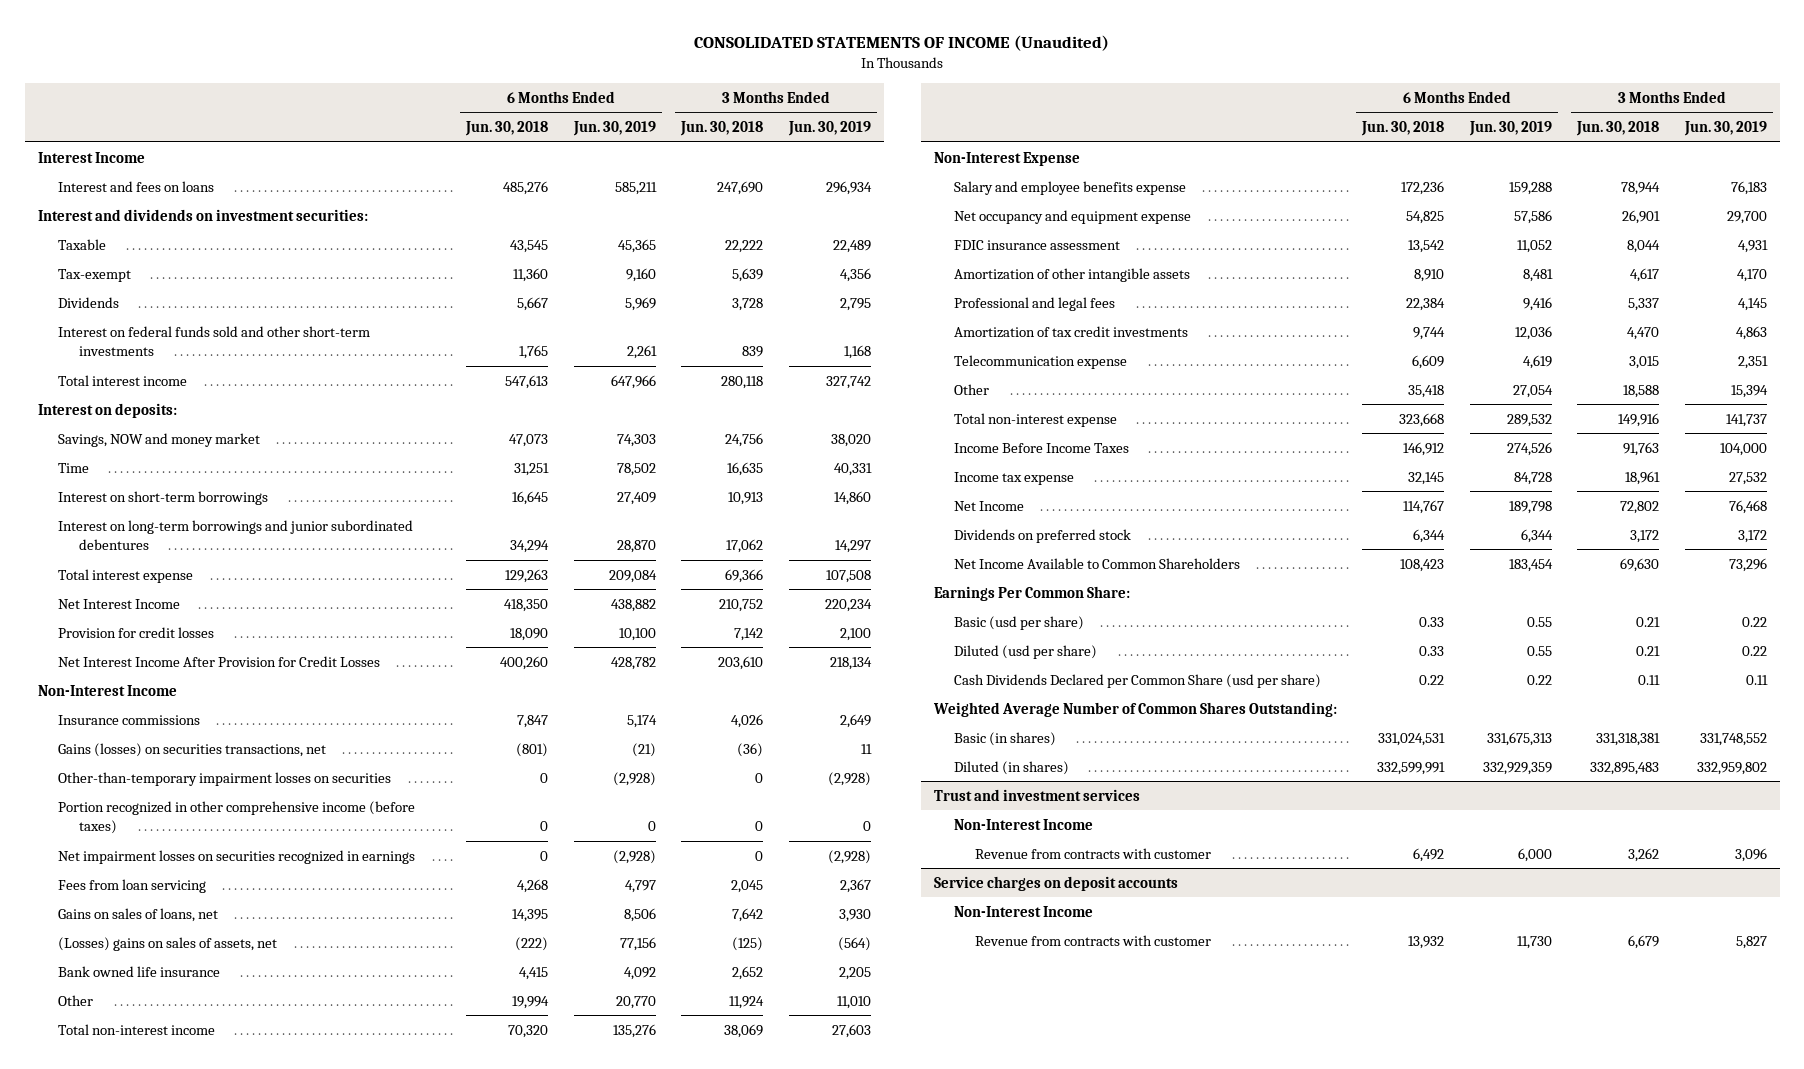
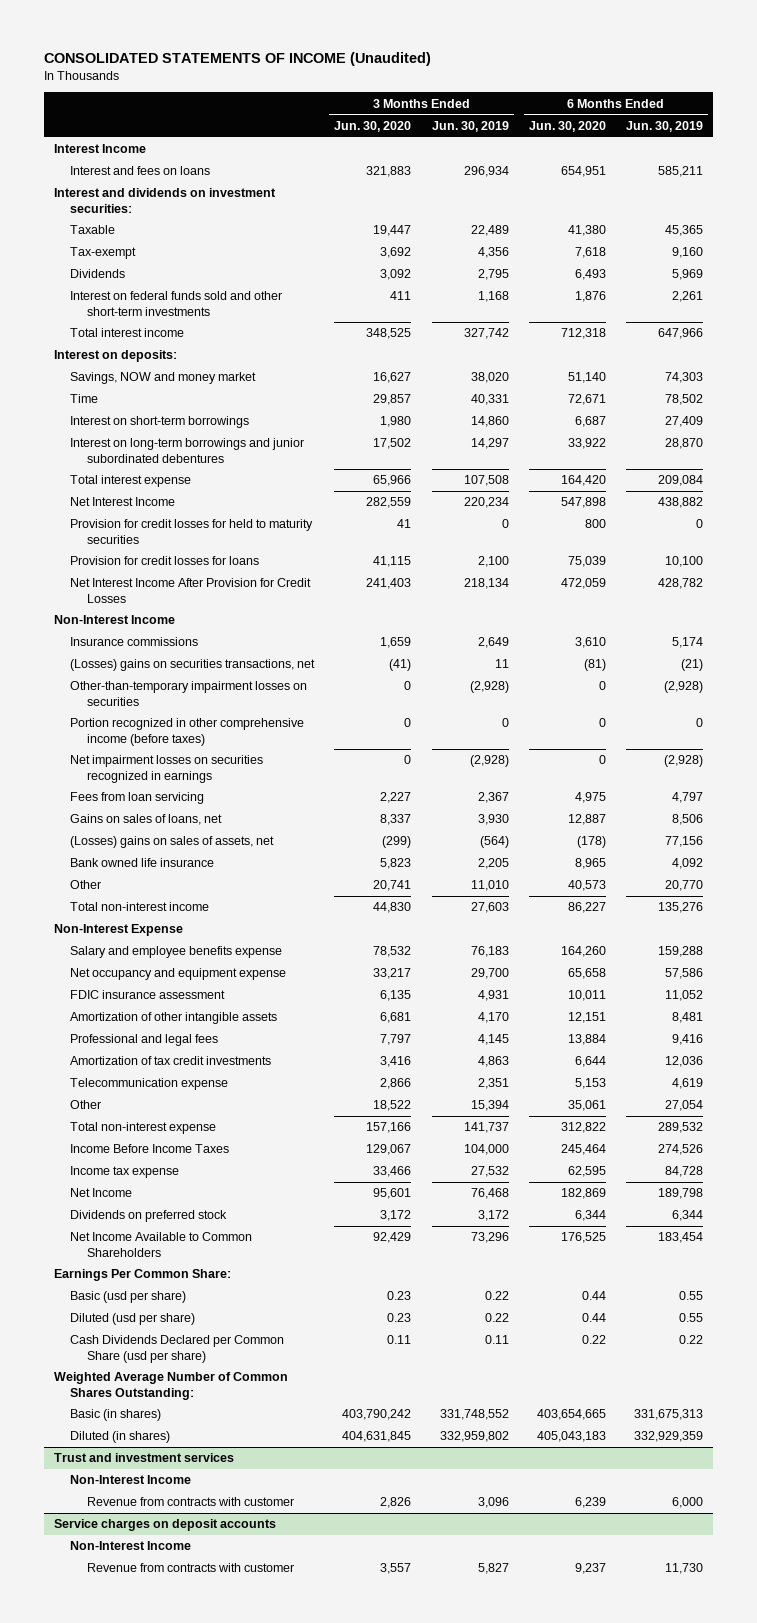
[465,120,549,136] Jun. 30, 2018 -> none
[680,120,764,136] Jun. 30, 2018 -> none
none -> [334,121,412,133] Jun. 30, 2020
none -> [528,121,606,133] Jun. 30, 2020
none -> [70,519,314,544] Provision for credit losses for held to maturity securities
[58,626,215,638] Provision for credit losses -> [70,556,260,566] Provision for credit losses for loans
[58,742,327,757] Gains (losses) on securities transactions, net -> [70,659,316,672] (Losses) gains on securities transactions, net

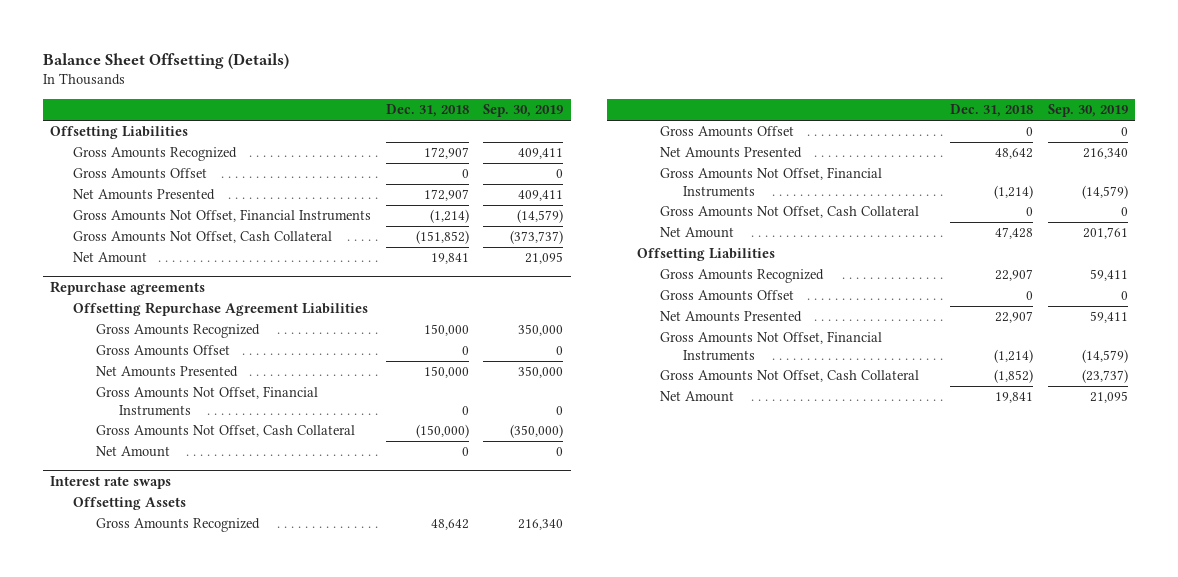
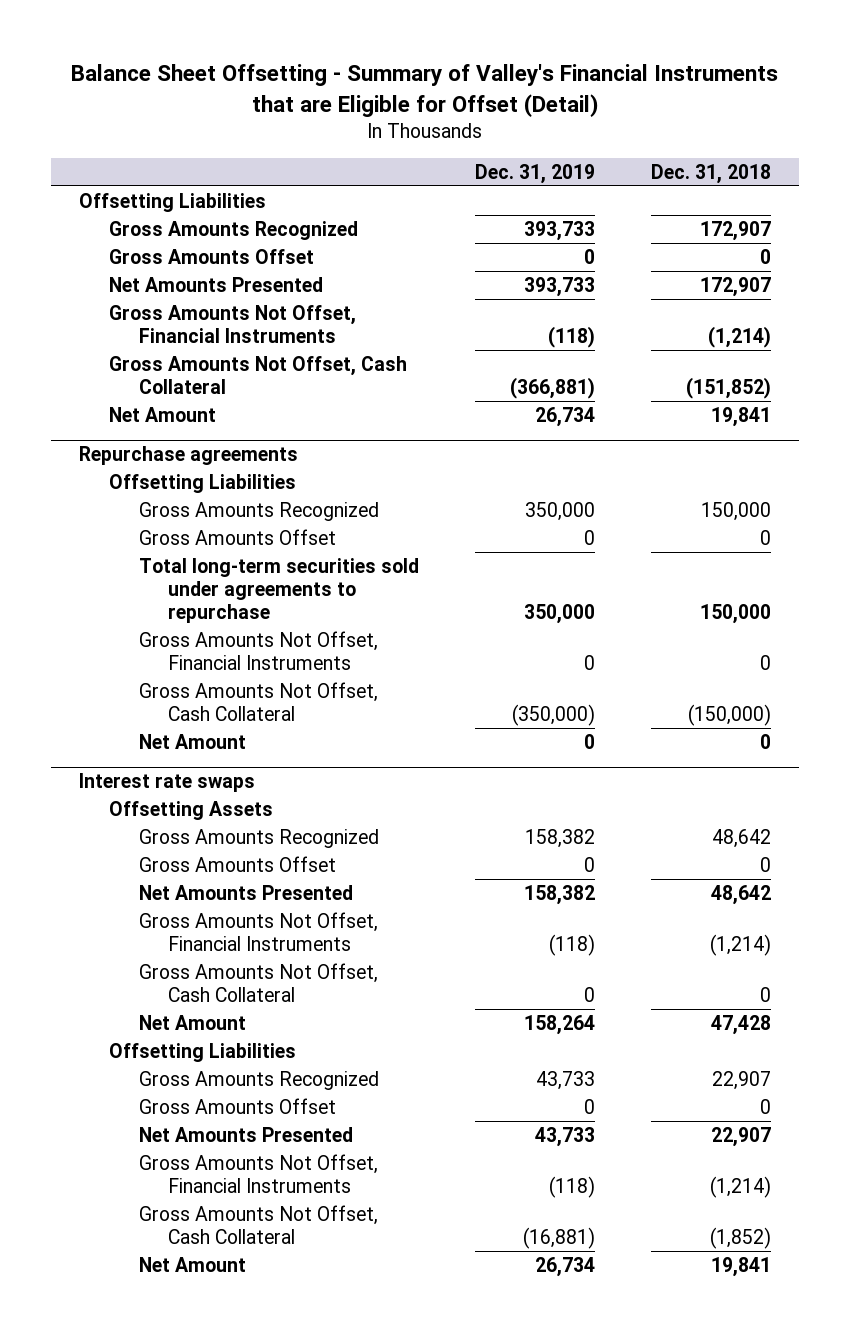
[42,52,289,69] Balance Sheet Offsetting (Details) -> [71,64,779,117] Balance Sheet Offsetting - Summary of Valley's Financial Instruments that are Eligible for Offset (Detail)
[483,104,564,118] Sep. 30, 2019 -> none
none -> [474,163,595,184] Dec. 31, 2019
[72,302,368,317] Offsetting Repurchase Agreement Liabilities -> [108,473,296,493] Offsetting Liabilities
[95,366,238,378] Net Amounts Presented -> [138,557,419,624] Total long-term securities sold under agreements to repurchase

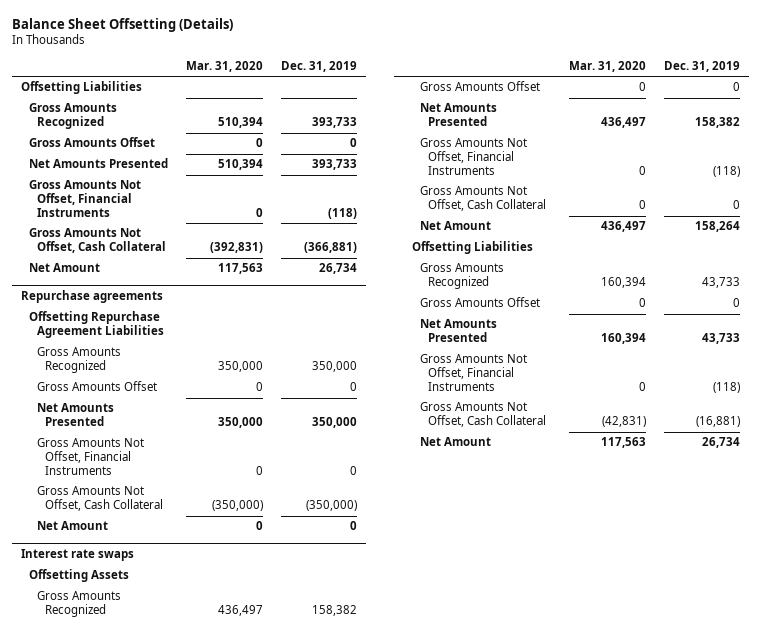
[71,64,779,117] Balance Sheet Offsetting - Summary of Valley's Financial Instruments that are Eligible for Offset (Detail) -> [11,18,233,33] Balance Sheet Offsetting (Details)
[651,163,772,184] Dec. 31, 2018 -> none
none -> [185,61,263,73] Mar. 31, 2020
[108,473,296,493] Offsetting Liabilities -> [28,311,164,339] Offsetting Repurchase Agreement Liabilities
[138,557,419,624] Total long-term securities sold under agreements to repurchase -> [36,403,114,427] Net Amounts Presented

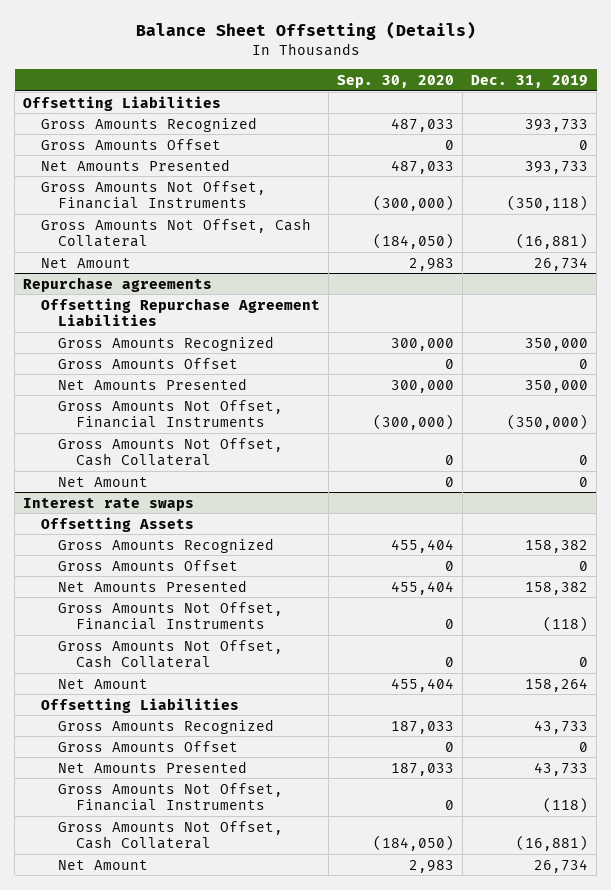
[185,61,263,73] Mar. 31, 2020 -> none
none -> [337,74,455,88] Sep. 30, 2020
[328,208,358,220] (118) -> [507,195,589,212] (350,118)
[304,242,358,254] (366,881) -> [516,233,589,250] (16,881)
[350,466,358,476] 0 -> [507,414,589,431] (350,000)
[306,500,358,512] (350,000) -> [579,455,589,466] 0

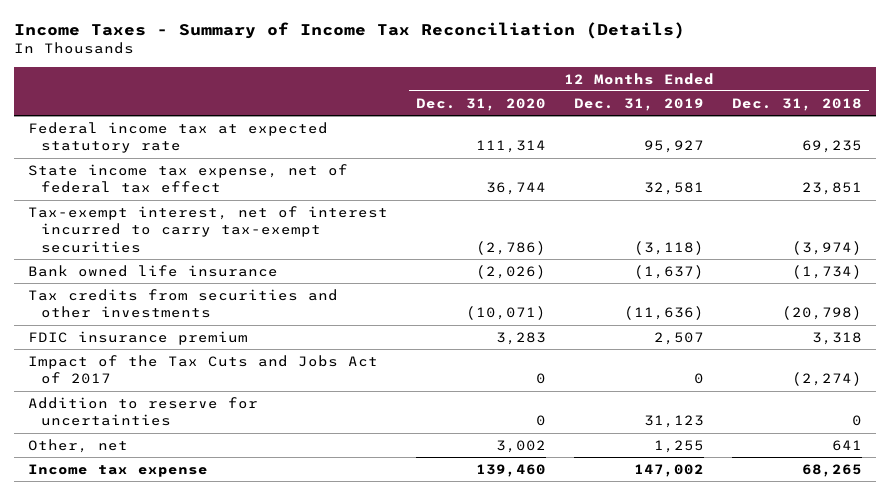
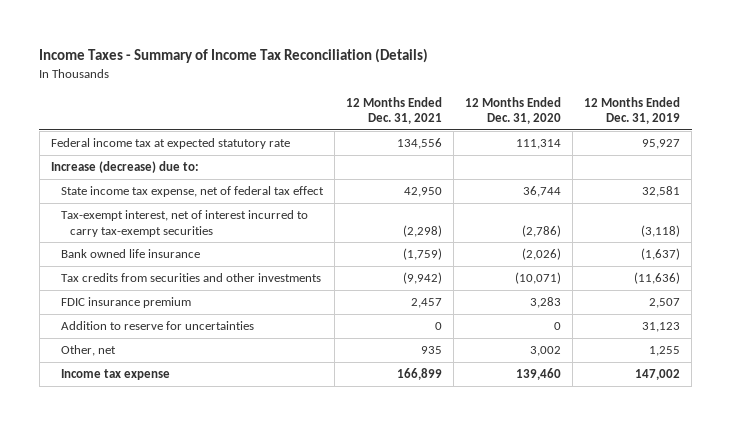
[732,97,863,111] Dec. 31, 2018 -> none
none -> [345,96,442,125] 12 Months Ended Dec. 31, 2021
none -> [50,161,199,174] Increase (decrease) due to:
[27,354,378,385] Impact of the Tax Cuts and Jobs Act of 2017 -> none

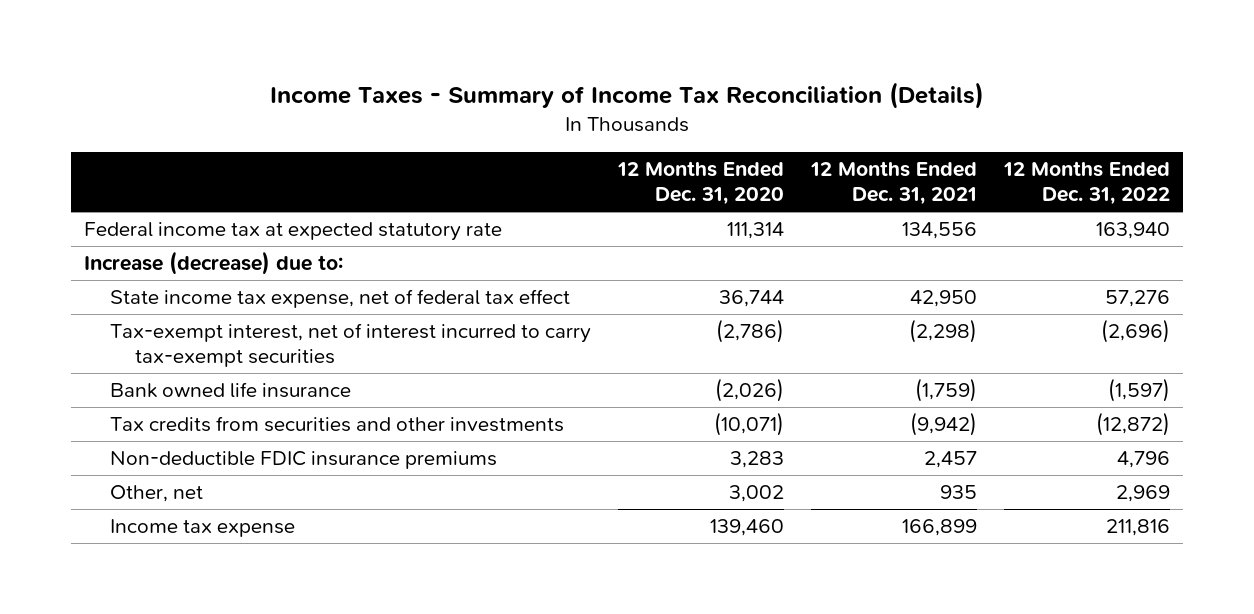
[584,96,681,125] 12 Months Ended Dec. 31, 2019 -> none
none -> [1002,160,1170,206] 12 Months Ended Dec. 31, 2022
[60,321,254,331] Addition to reserve for uncertainties -> none
[60,297,191,309] FDIC insurance premium -> [109,450,497,469] Non-deductible FDIC insurance premiums

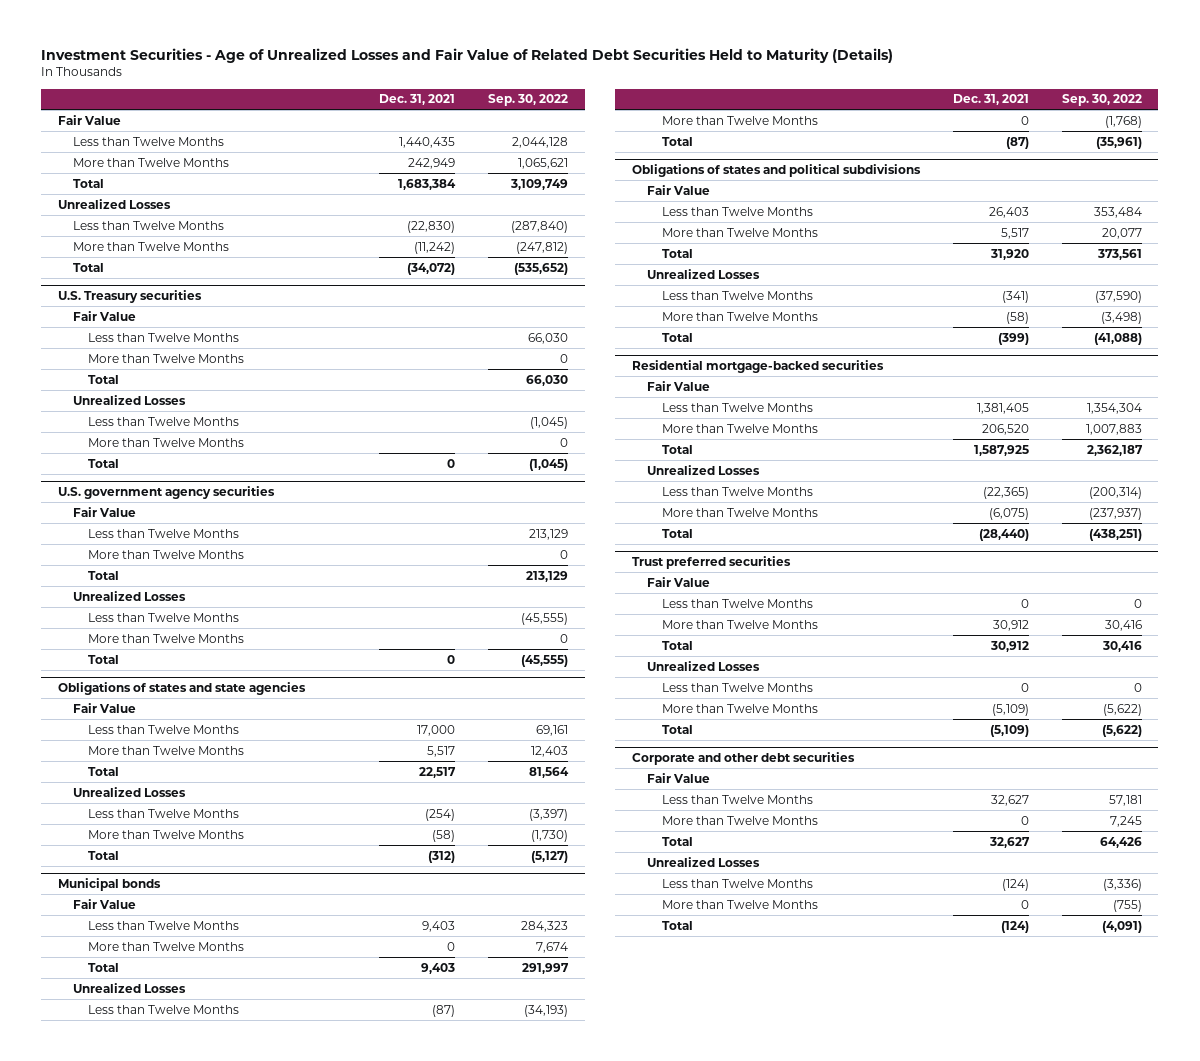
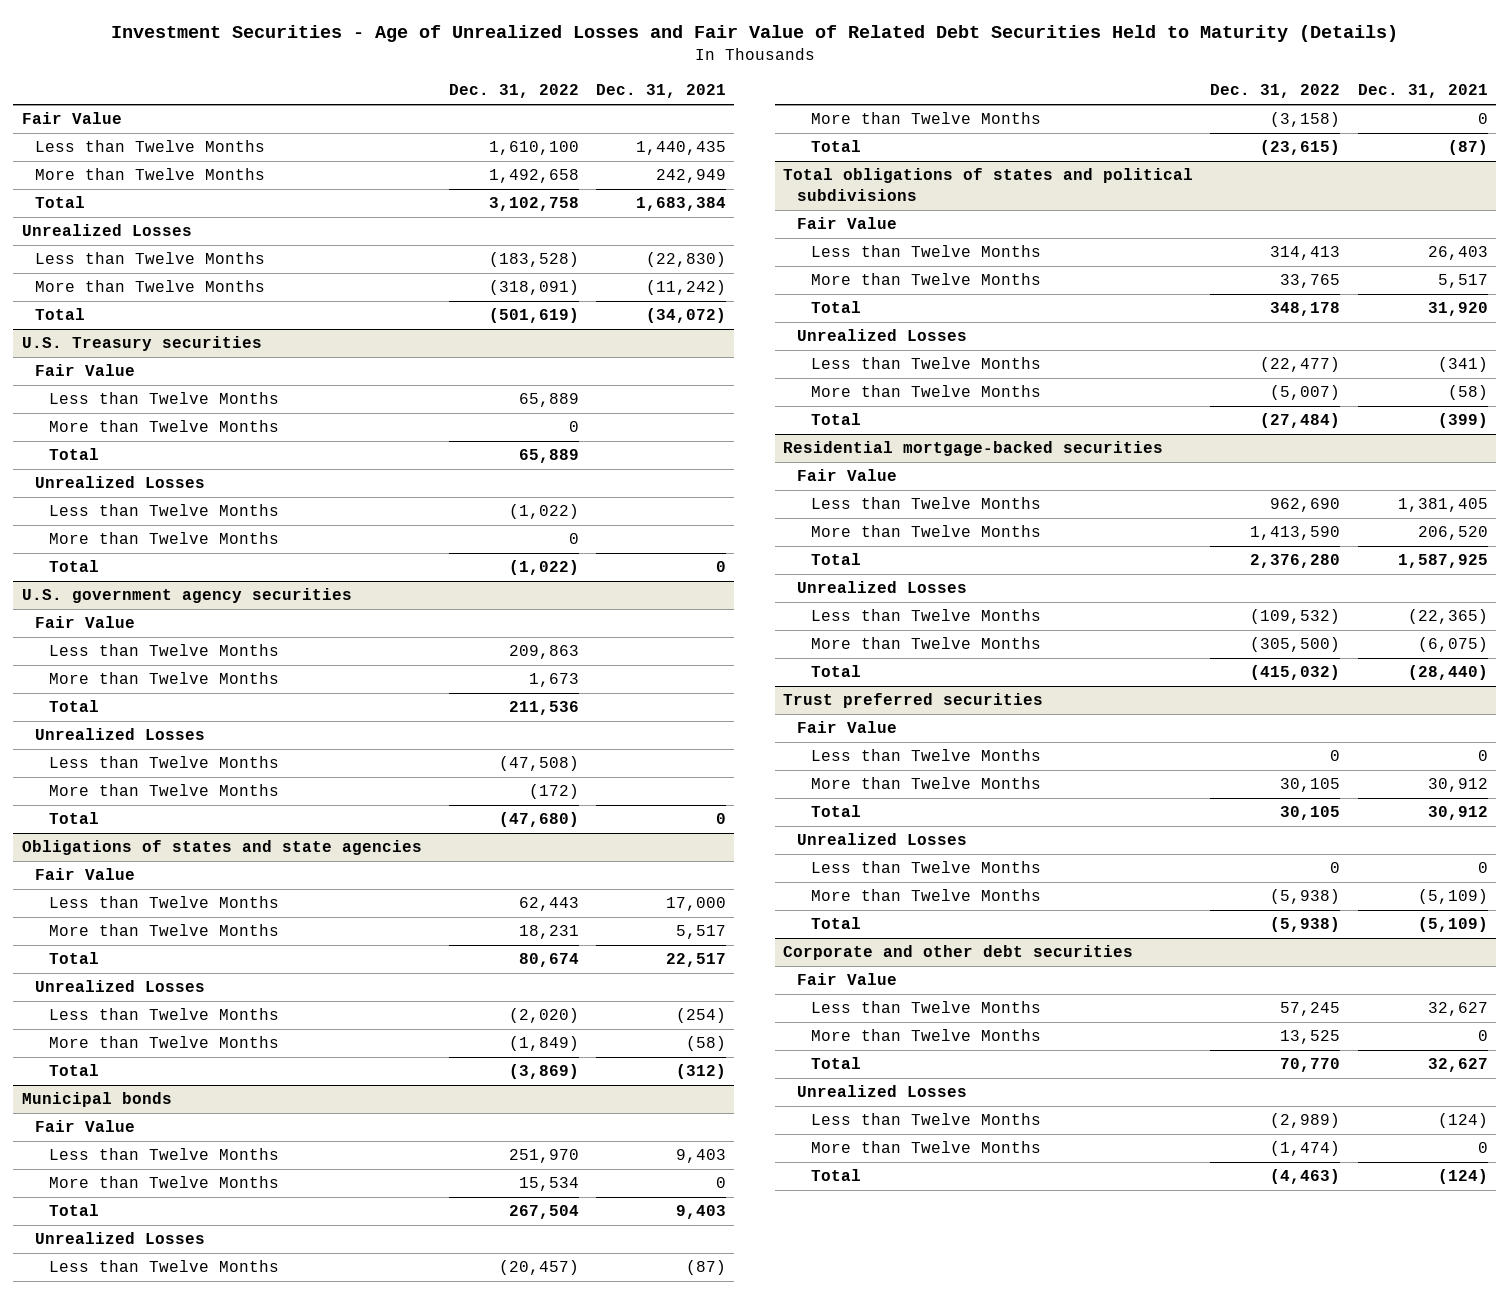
[488,94,569,107] Sep. 30, 2022 -> none
none -> [448,84,579,99] Dec. 31, 2022
[631,163,921,177] Obligations of states and political subdivisions -> [783,168,1194,201] Total obligations of states and political subdivisions

